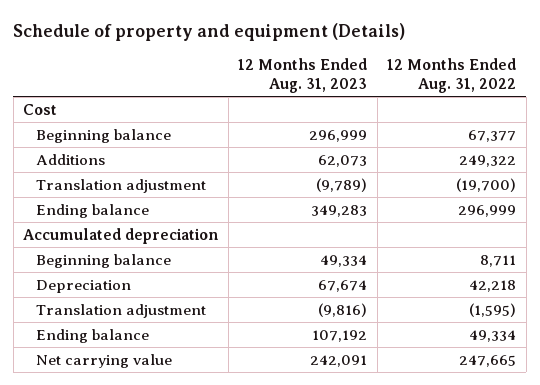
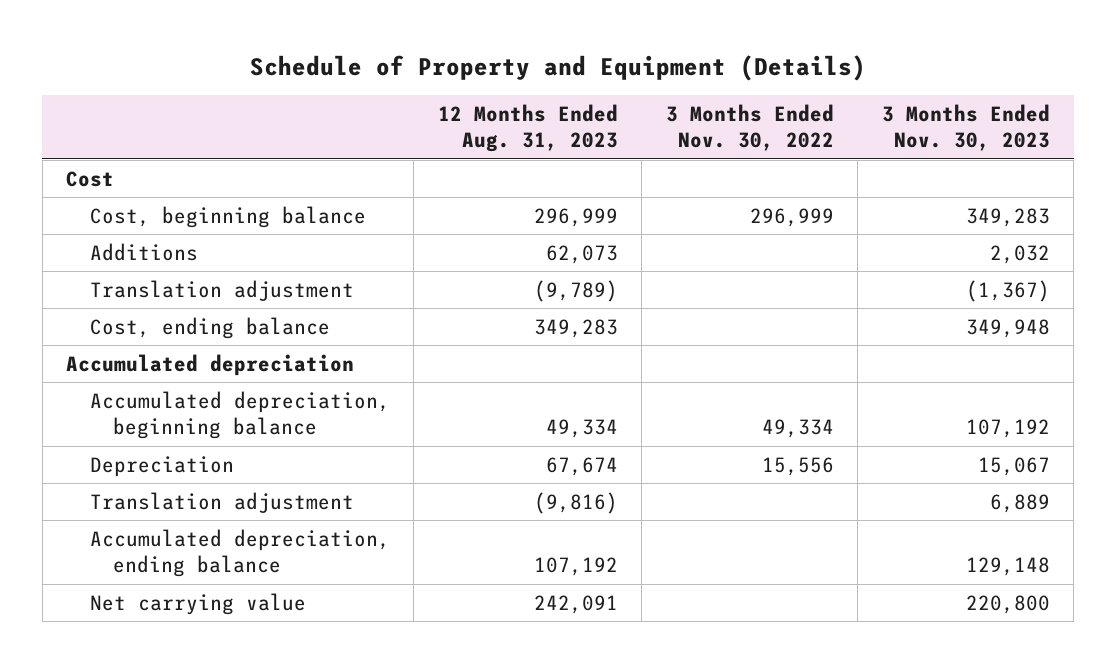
[13,23,406,42] Schedule of property and equipment (Details) -> [250,54,867,81] Schedule of Property and Equipment (Details)
[387,58,517,94] 12 Months Ended Aug. 31, 2022 -> none
none -> [665,104,834,152] 3 Months Ended Nov. 30, 2022
none -> [881,104,1050,152] 3 Months Ended Nov. 30, 2023
[35,128,171,143] Beginning balance -> [89,205,366,228] Cost, beginning balance
[35,203,149,218] Ending balance -> [89,316,330,339] Cost, ending balance
[35,253,171,268] Beginning balance -> [89,390,390,440] Accumulated depreciation, beginning balance
[35,328,149,343] Ending balance -> [89,528,390,578] Accumulated depreciation, ending balance

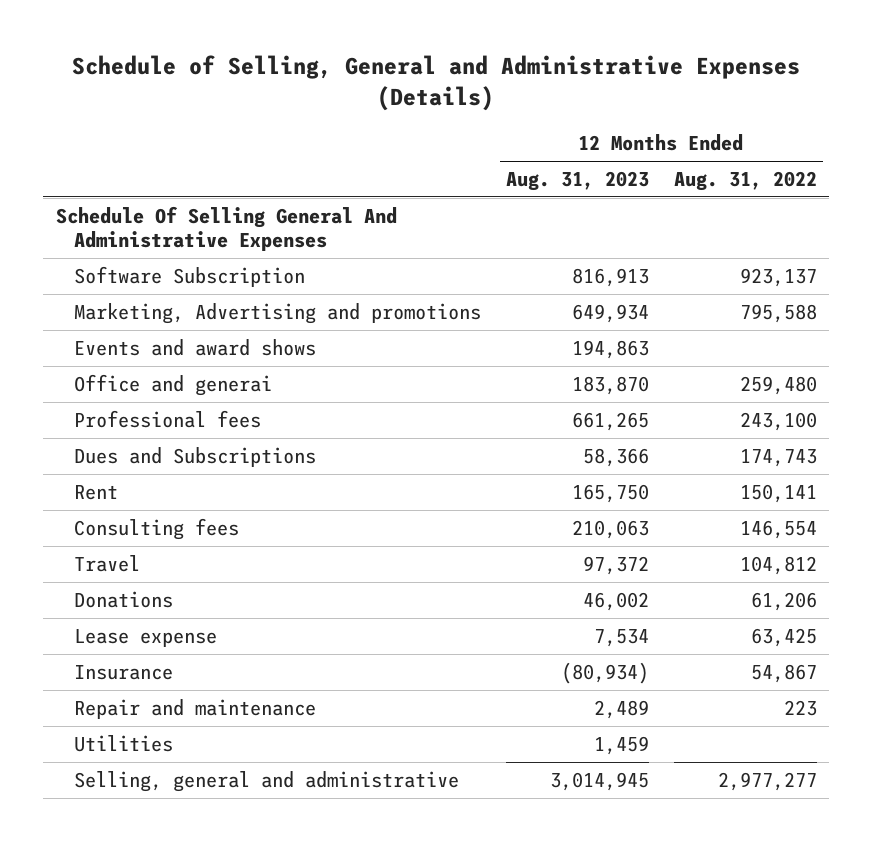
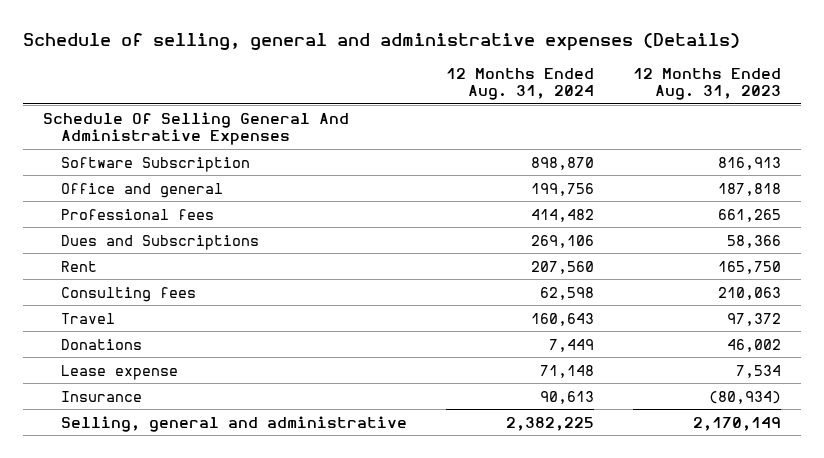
[72,55,801,112] Schedule of Selling, General and Administrative Expenses (Details) -> [23,32,741,51] Schedule of selling, general and administrative expenses (Details)
[673,170,817,191] Aug. 31, 2022 -> none
none -> [446,67,595,101] 12 Months Ended Aug. 31, 2024
[73,302,481,324] Marketing, Advertising and promotions -> none
[73,338,316,356] Events and award shows -> none
[73,373,272,396] Office and generai -> [60,182,223,198] Office and general
[571,375,649,395] 183,870 -> [718,182,782,196] 187,818
[73,698,316,719] Repair and maintenance -> none
[73,734,173,752] Utilities -> none
[549,771,649,791] 3,014,945 -> [693,416,782,431] 2,170,149

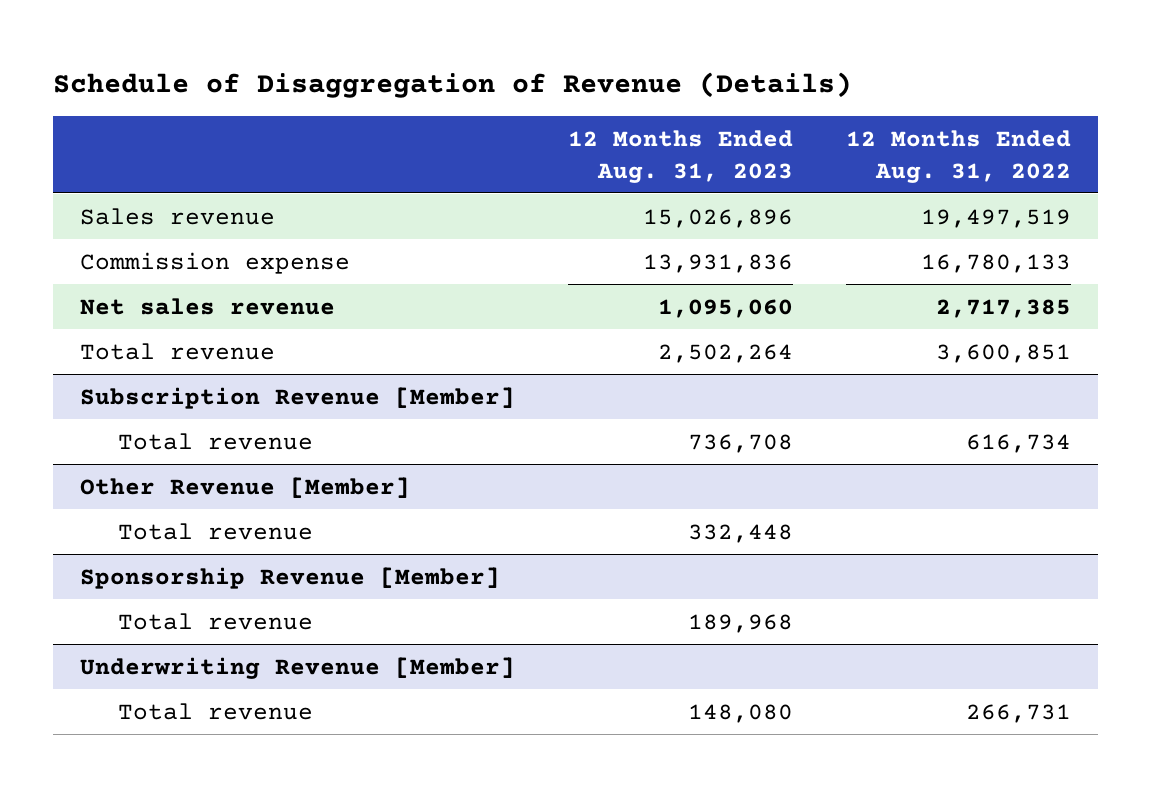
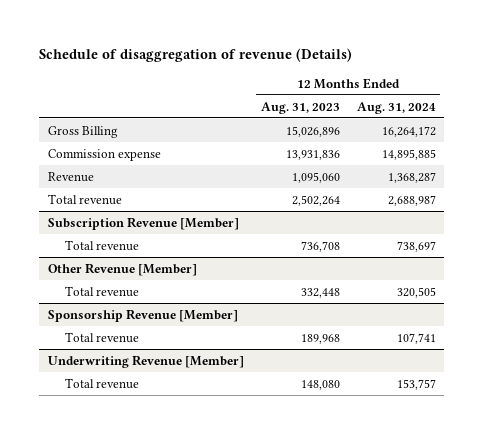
[53,71,853,98] Schedule of Disaggregation of Revenue (Details) -> [39,48,353,63] Schedule of disaggregation of revenue (Details)
[846,129,1072,183] 12 Months Ended Aug. 31, 2022 -> none
none -> [356,101,436,114] Aug. 31, 2024
[79,207,275,225] Sales revenue -> [47,125,118,138] Gross Billing
[79,297,335,315] Net sales revenue -> [47,171,94,182] Revenue

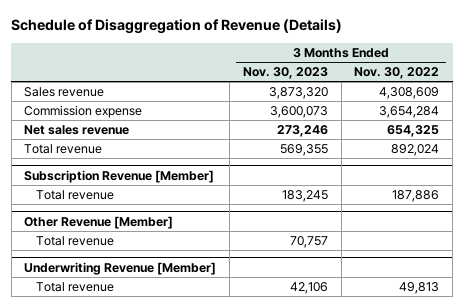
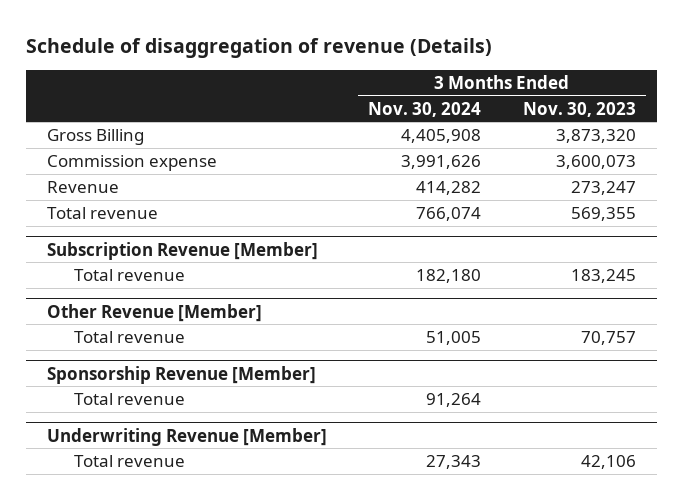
[11,19,343,35] Schedule of Disaggregation of Revenue (Details) -> [26,37,493,58] Schedule of disaggregation of revenue (Details)
[354,67,440,80] Nov. 30, 2022 -> none
none -> [368,101,482,117] Nov. 30, 2024
[24,87,105,98] Sales revenue -> [47,128,145,145] Gross Billing
[24,125,130,136] Net sales revenue -> [47,180,120,193] Revenue
[276,125,328,138] 273,246 -> [570,180,636,195] 273,247
none -> [47,365,317,384] Sponsorship Revenue [Member]
none -> [74,392,186,405] Total revenue

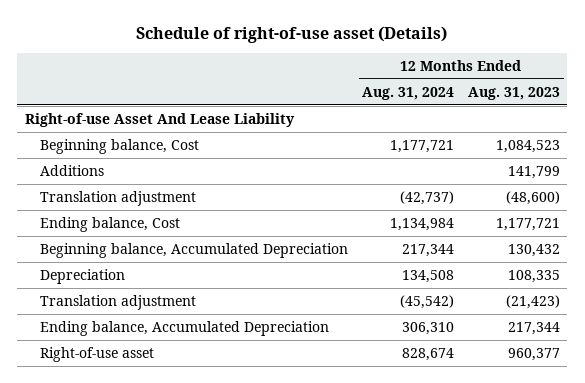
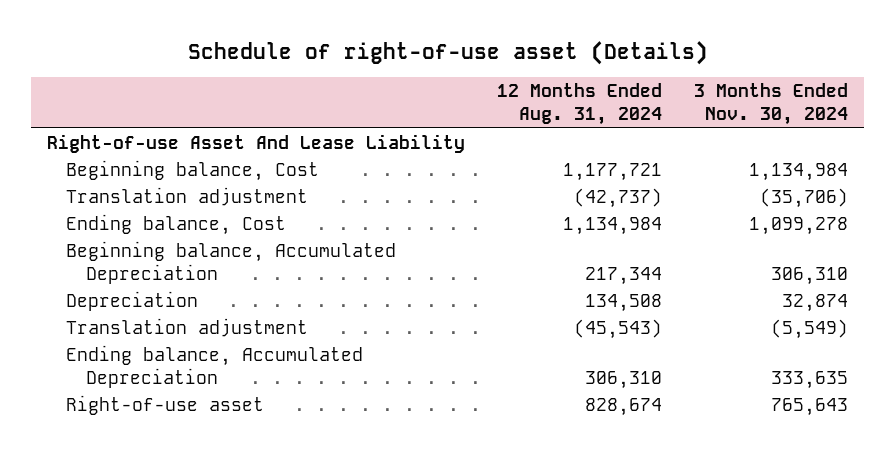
[468,86,561,100] Aug. 31, 2023 -> none
none -> [694,83,849,126] 3 Months Ended Nov. 30, 2024
[40,164,105,176] Additions -> none
[400,294,455,309] (45,542) -> [574,318,663,339] (45,543)

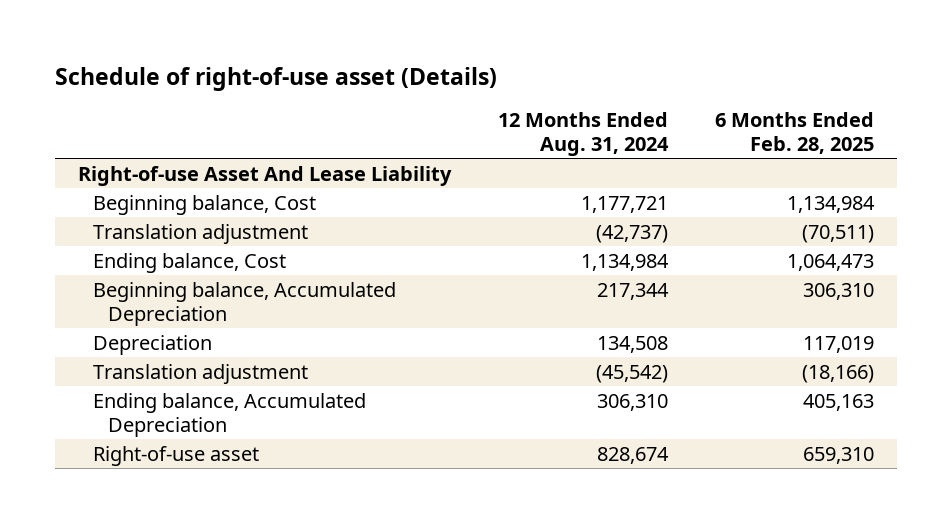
[694,83,849,126] 3 Months Ended Nov. 30, 2024 -> none
none -> [714,111,874,154] 6 Months Ended Feb. 28, 2025
[574,318,663,339] (45,543) -> [595,364,668,383] (45,542)

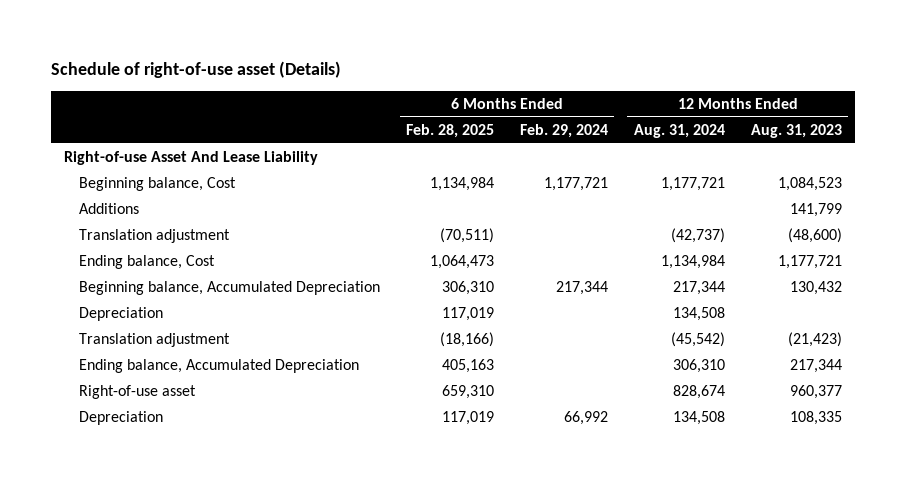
none -> [519,123,608,138] Feb. 29, 2024
none -> [750,123,842,138] Aug. 31, 2023
none -> [79,203,140,215] Additions
none -> [79,411,164,426] Depreciation

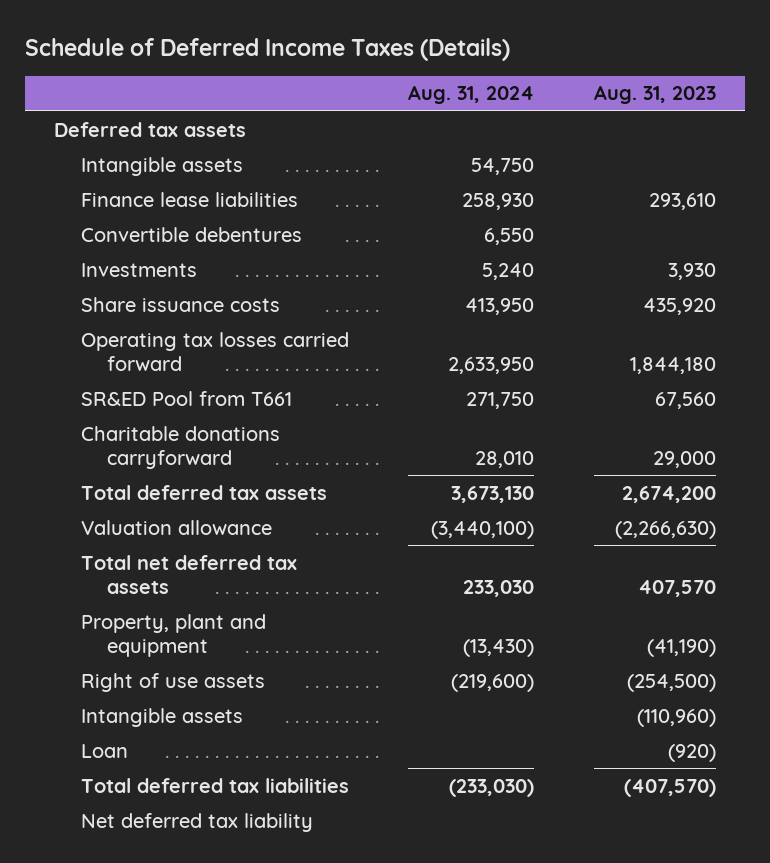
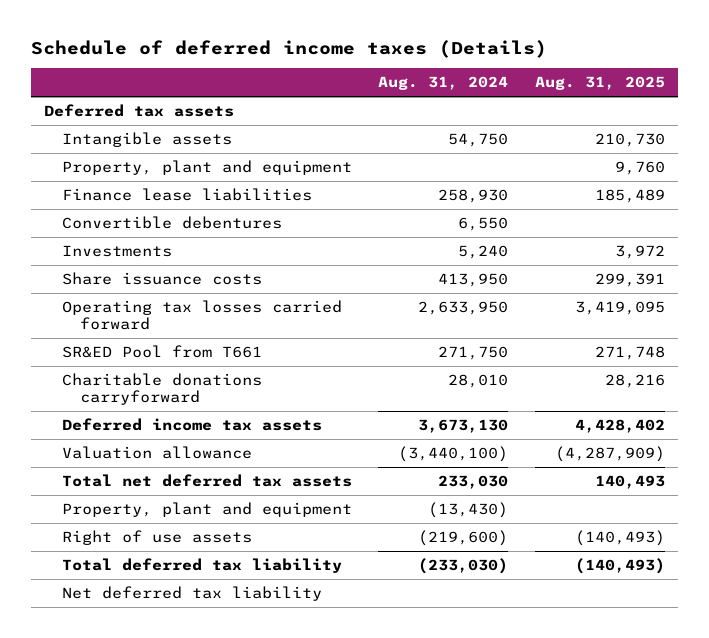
[24,37,510,61] Schedule of Deferred Income Taxes (Details) -> [30,39,547,58] Schedule of deferred income taxes (Details)
[593,85,716,105] Aug. 31, 2023 -> none
none -> [534,76,665,91] Aug. 31, 2025
none -> [62,160,353,176] Property, plant and equipment
[80,484,327,500] Total deferred tax assets -> [62,418,323,432] Deferred income tax assets
[80,707,243,727] Intangible assets -> none
[80,743,128,758] Loan -> none
[80,777,349,793] Total deferred tax liabilities -> [62,558,343,574] Total deferred tax liability

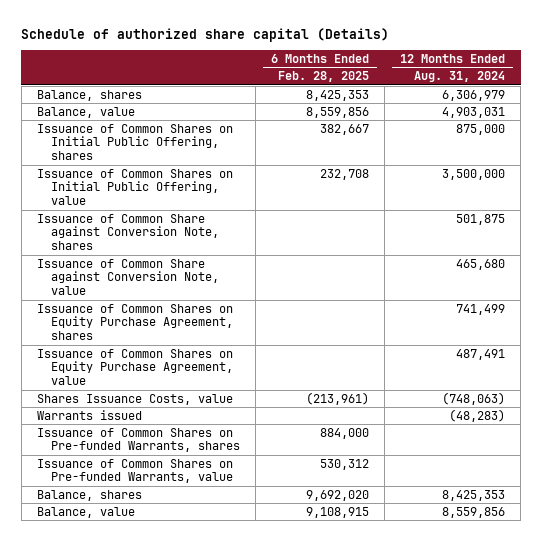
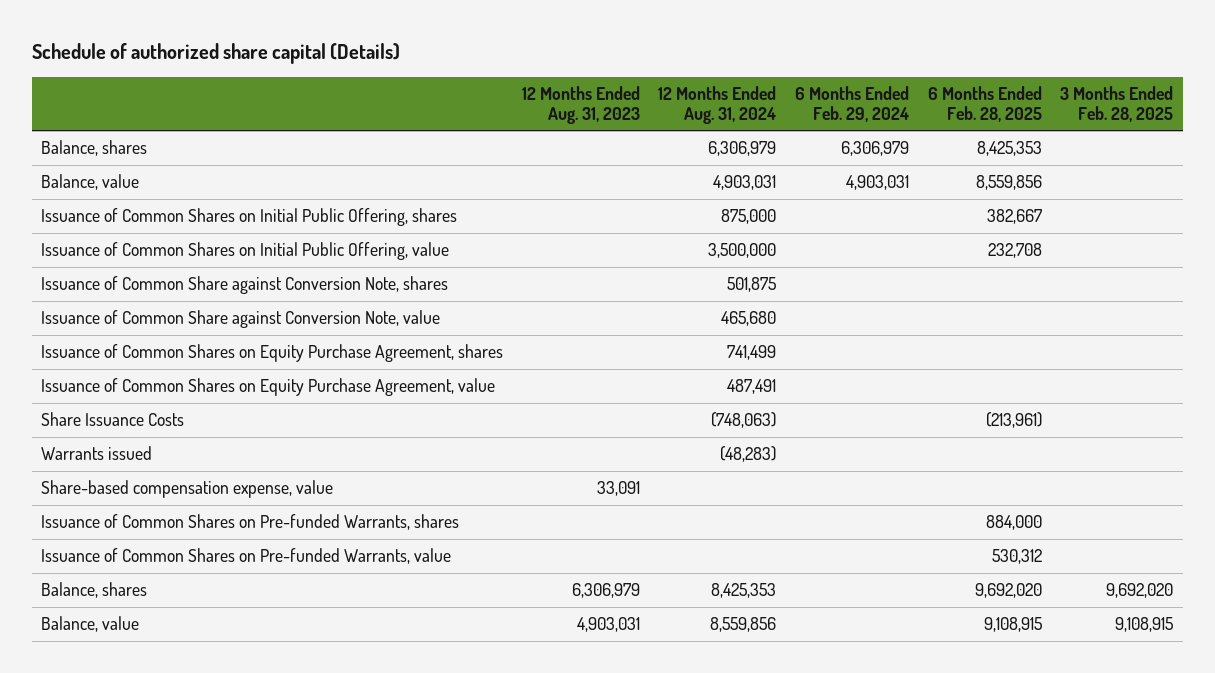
none -> [521,85,640,124] 12 Months Ended Aug. 31, 2023
none -> [795,85,910,122] 6 Months Ended Feb. 29, 2024
none -> [1060,85,1174,122] 3 Months Ended Feb. 28, 2025
[37,393,234,405] Shares Issuance Costs, value -> [41,412,185,427] Share Issuance Costs
none -> [41,480,334,499] Share-based compensation expense, value

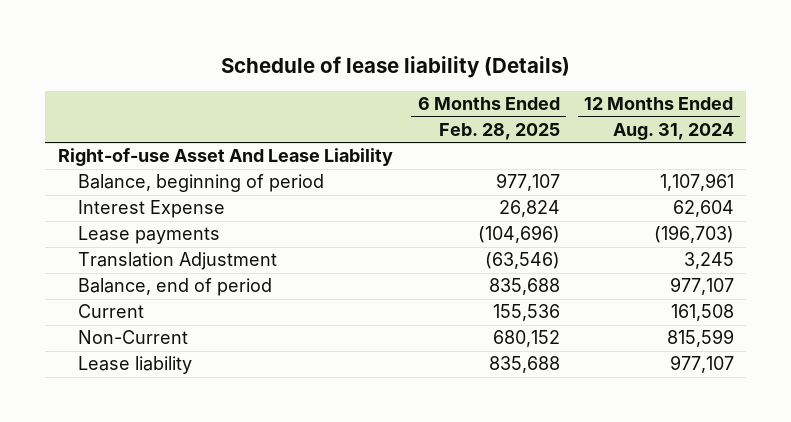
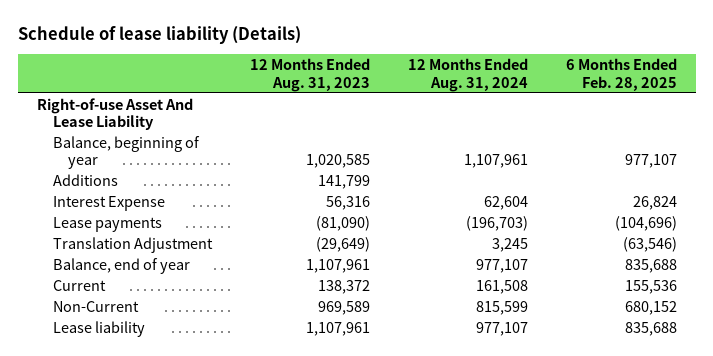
none -> [249,58,370,92] 12 Months Ended Aug. 31, 2023
[78,174,325,193] Balance, beginning of period -> [52,135,200,170] Balance, beginning of year
none -> [52,173,118,186] Additions
[78,278,273,297] Balance, end of period -> [52,257,190,274] Balance, end of year

